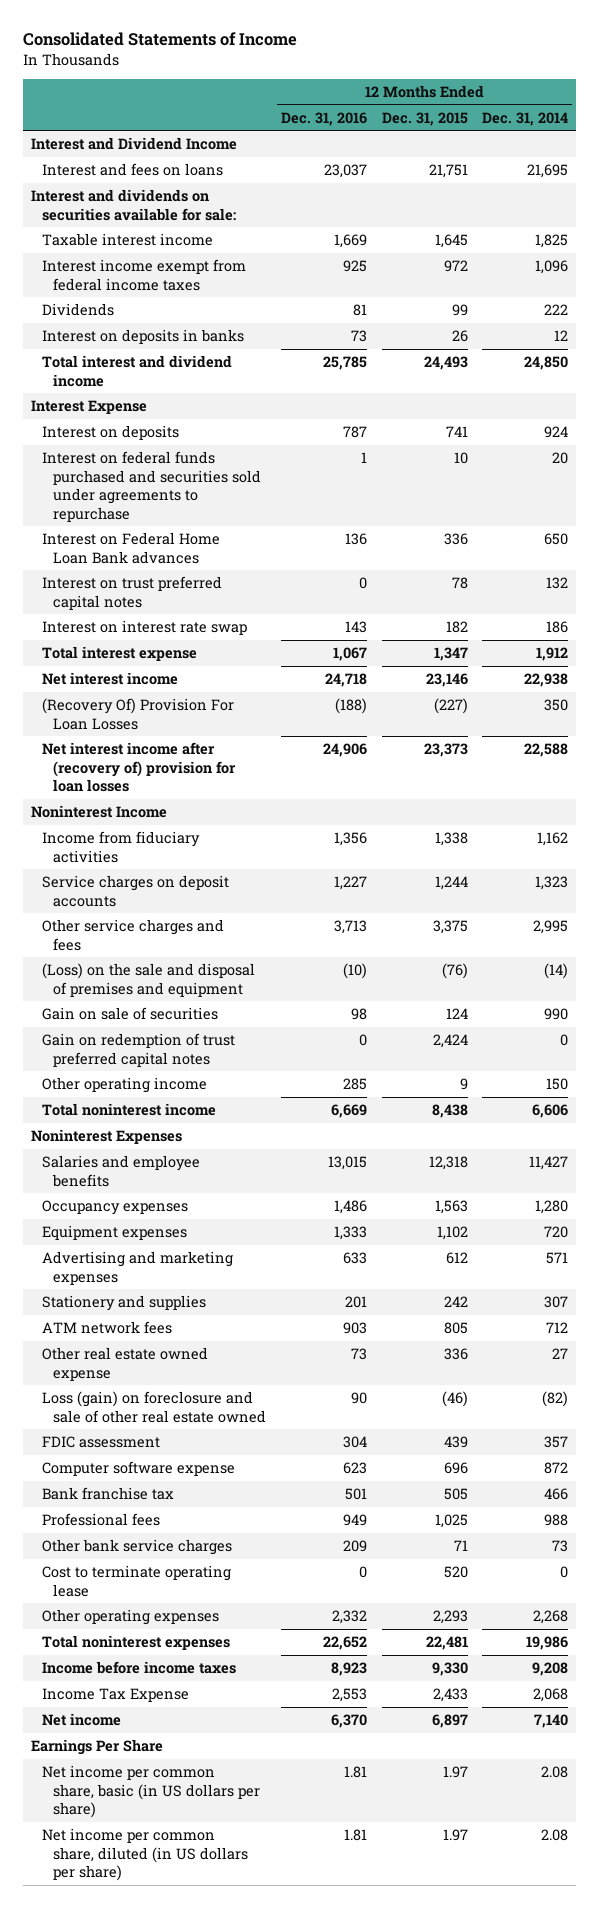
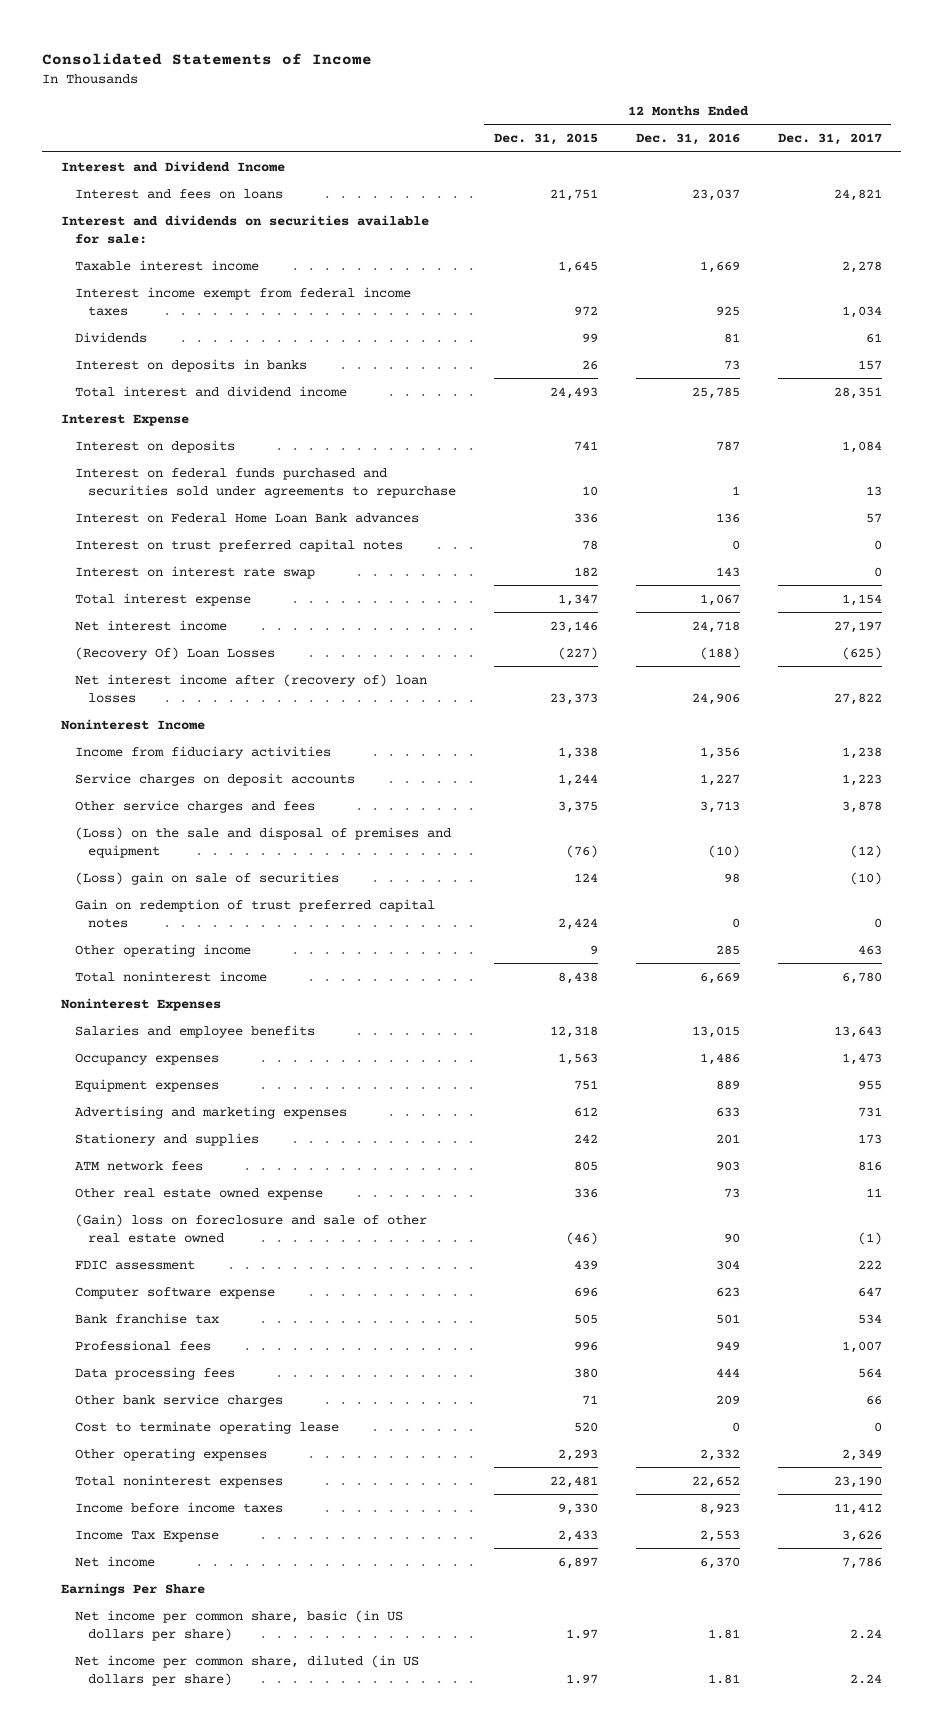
[482,111,569,126] Dec. 31, 2014 -> none
none -> [777,133,882,146] Dec. 31, 2017
[41,697,234,730] (Recovery Of) Provision For Loan Losses -> [74,646,275,660] (Recovery Of) Loan Losses
[41,741,237,793] Net interest income after (recovery of) provision for loan losses -> [74,673,427,703] Net interest income after (recovery of) loan losses
[41,1006,218,1020] Gain on sale of securities -> [74,871,339,885] (Loss) gain on sale of securities
[333,1225,367,1240] 1,333 -> [715,1079,740,1090] 889
[436,1225,468,1240] 1,102 -> [573,1079,598,1090] 751
[41,1390,267,1423] Loss (gain) on foreclosure and sale of other real estate owned -> [74,1213,427,1243] (Gain) loss on foreclosure and sale of other real estate owned
[434,1513,468,1528] 1,025 -> [573,1340,598,1351] 996
none -> [74,1366,235,1380] Data processing fees

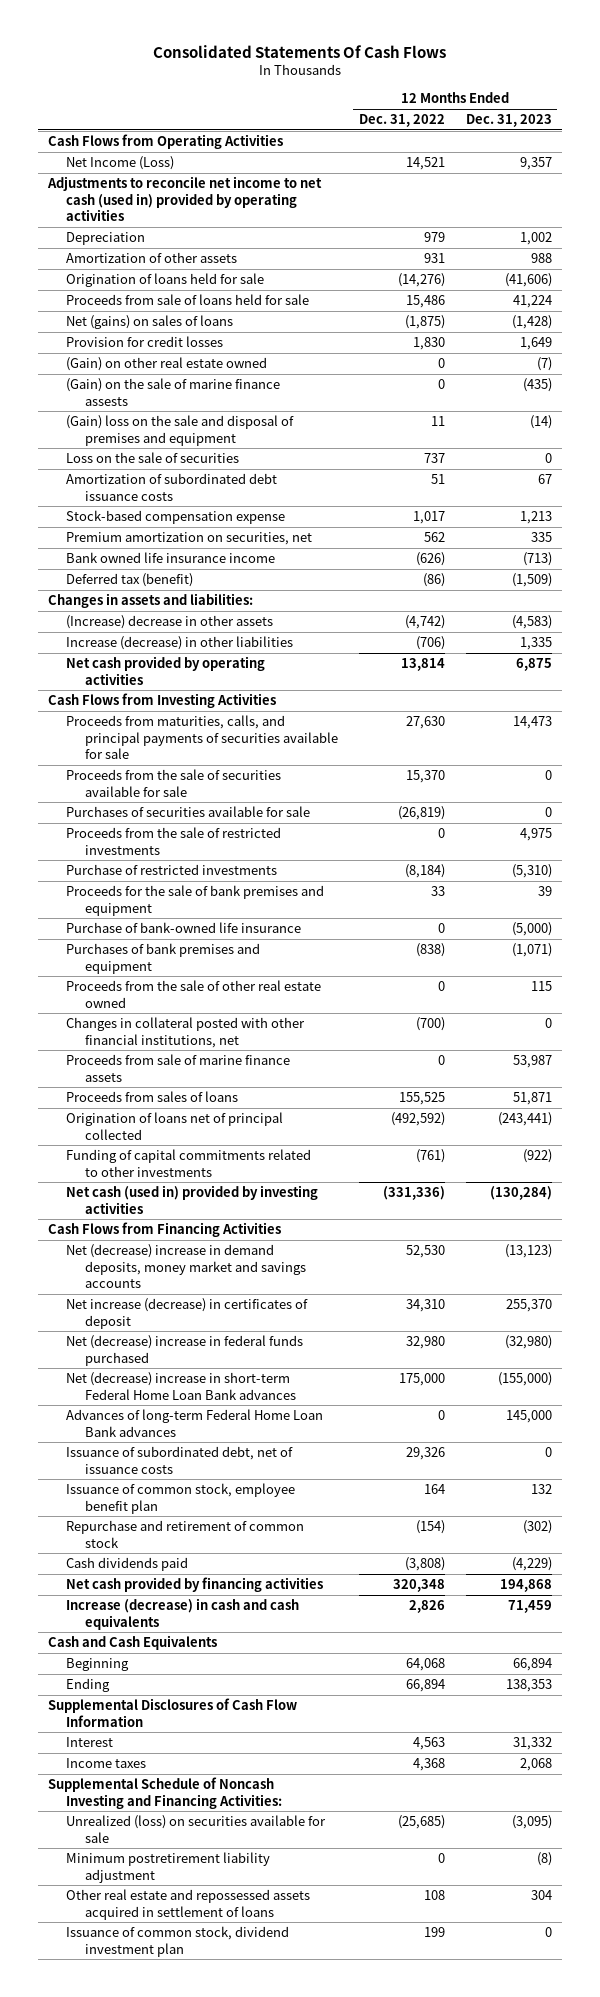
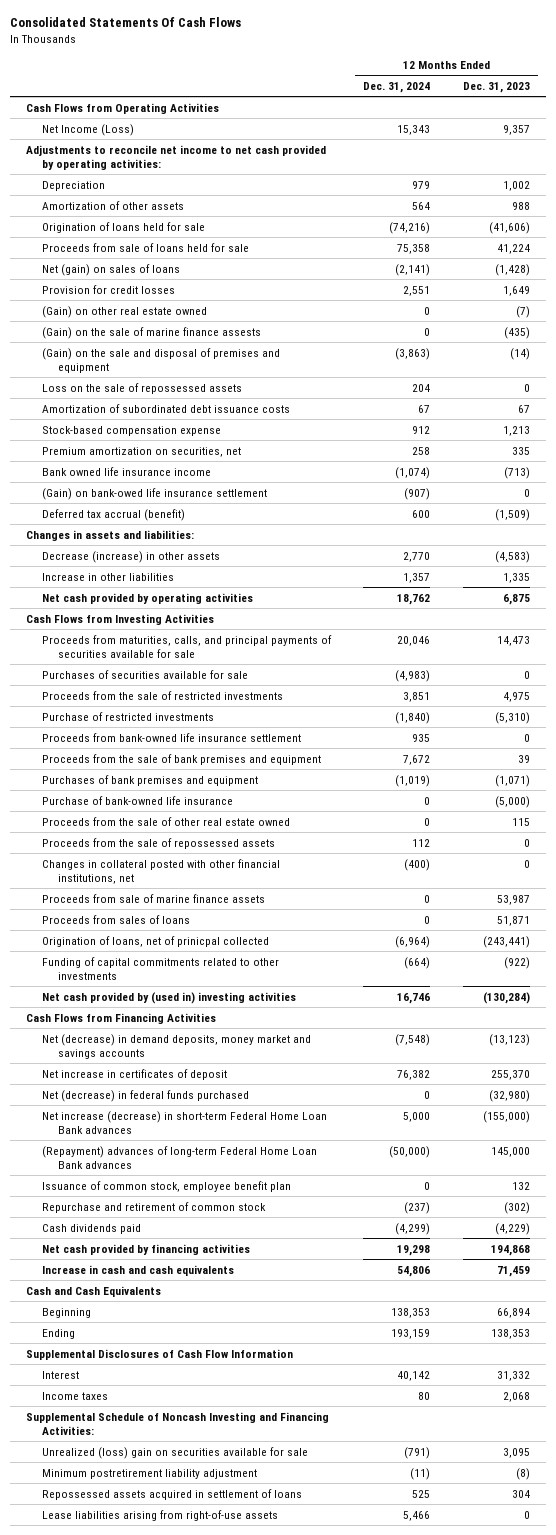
[358,114,445,128] Dec. 31, 2022 -> none
none -> [363,81,431,93] Dec. 31, 2024
[47,176,323,222] Adjustments to reconcile net income to net cash (used in) provided by operating activities -> [25,144,326,170] Adjustments to reconcile net income to net cash provided by operating activities:
[66,315,234,330] Net (gains) on sales of loans -> [41,263,180,276] Net (gain) on sales of loans
[66,415,295,446] (Gain) loss on the sale and disposal of premises and equipment -> [41,347,280,373] (Gain) on the sale and disposal of premises and equipment
[66,452,240,464] Loss on the sale of securities -> [41,382,242,394] Loss on the sale of repossessed assets
none -> [41,487,267,500] (Gain) on bank-owed life insurance settlement
[66,573,194,588] Deferred tax (benefit) -> [41,508,185,521] Deferred tax accrual (benefit)
[66,615,274,630] (Increase) decrease in other assets -> [41,550,220,563] Decrease (increase) in other assets
[66,636,294,651] Increase (decrease) in other liabilities -> [41,572,174,581] Increase in other liabilities
[66,769,282,797] Proceeds from the sale of securities available for sale -> none
none -> [41,732,301,742] Proceeds from bank-owned life insurance settlement
[66,885,325,916] Proceeds for the sale of bank premises and equipment -> [41,753,321,765] Proceeds from the sale of bank premises and equipment
[66,922,302,934] Purchase of bank-owned life insurance -> [41,795,233,805] Purchase of bank-owned life insurance
none -> [41,837,275,849] Proceeds from the sale of repossessed assets
[66,1112,284,1140] Origination of loans net of principal collected -> [41,935,269,947] Origination of loans, net of prinicpal collected
[66,1185,319,1214] Net cash (used in) provided by investing activities -> [41,991,296,1004] Net cash provided by (used in) investing activities
[66,1446,294,1474] Issuance of subordinated debt, net of issuance costs -> none
[66,1244,306,1289] Net (decrease) increase in demand deposits, money market and savings accounts -> [41,1033,311,1059] Net (decrease) in demand deposits, money market and savings accounts
[66,1298,309,1329] Net increase (decrease) in certificates of deposit -> [41,1068,227,1080] Net increase in certificates of deposit
[66,1335,304,1366] Net (decrease) increase in federal funds purchased -> [41,1089,249,1102] Net (decrease) in federal funds purchased
[66,1372,296,1400] Net (decrease) increase in short-term Federal Home Loan Bank advances -> [41,1110,327,1134] Net increase (decrease) in short-term Federal Home Loan Bank advances
[66,1409,324,1437] Advances of long-term Federal Home Loan Bank advances -> [41,1145,317,1169] (Repayment) advances of long-term Federal Home Loan Bank advances
[66,1598,300,1630] Increase (decrease) in cash and cash equivalents -> [41,1264,234,1276] Increase in cash and cash equivalents
[66,1815,327,1843] Unrealized (loss) on securities available for sale -> [41,1446,308,1459] Unrealized (loss) gain on securities available for sale
[511,1815,552,1830] (3,095) -> [503,1447,531,1458] 3,095
[66,1926,290,1957] Issuance of common stock, dividend investment plan -> none
[66,1889,311,1920] Other real estate and repossessed assets acquired in settlement of loans -> [41,1488,302,1500] Repossessed assets acquired in settlement of loans
none -> [41,1509,278,1521] Lease liabilities arising from right-of-use assets

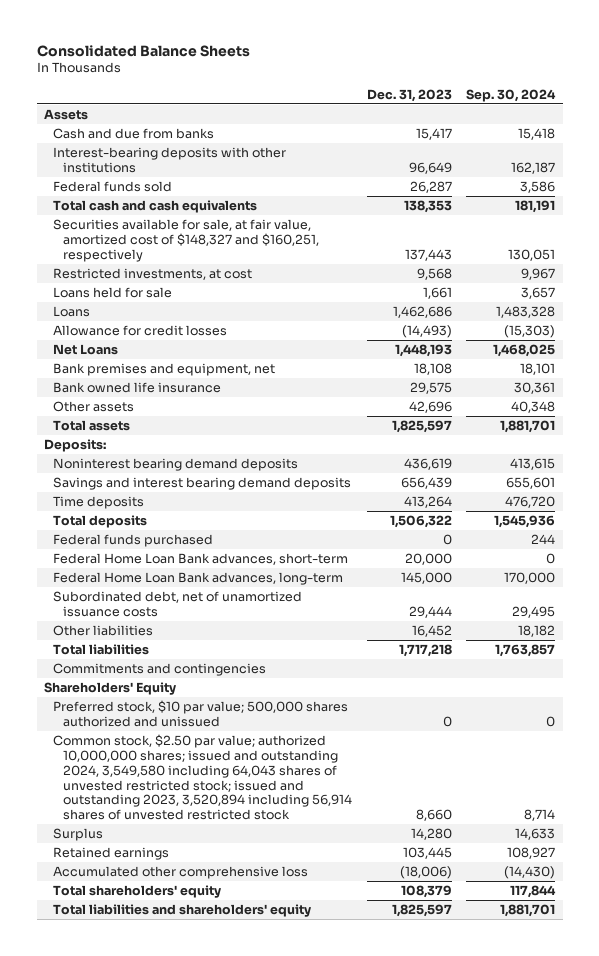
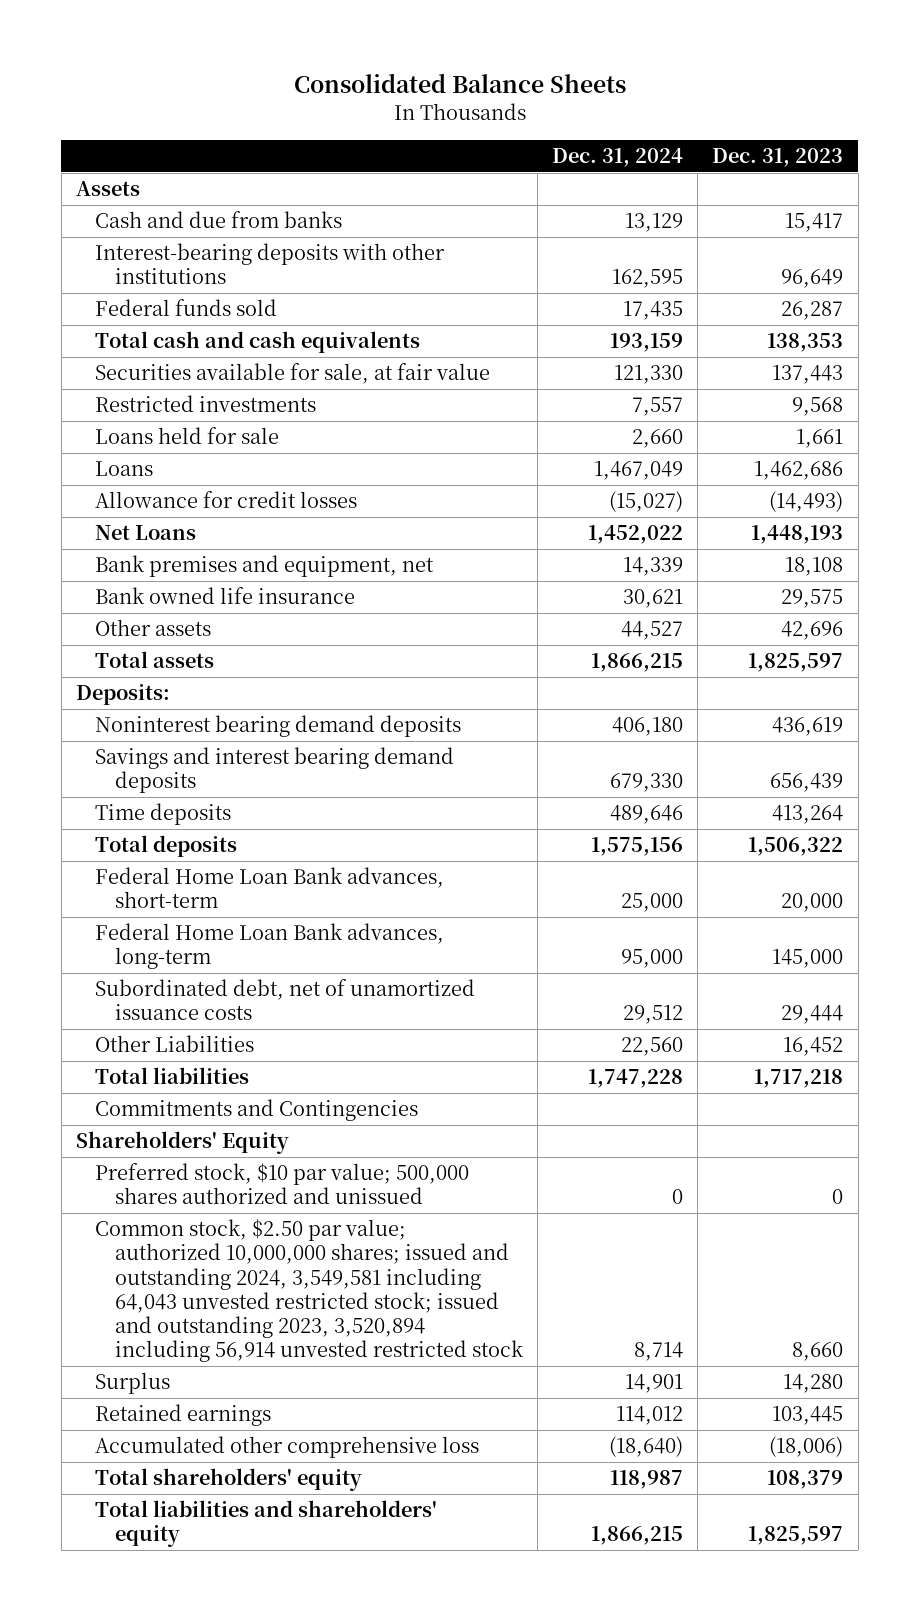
[466,88,557,102] Sep. 30, 2024 -> none
none -> [551,148,683,168] Dec. 31, 2024
[53,219,319,262] Securities available for sale, at fair value, amortized cost of $148,327 and $160,251, respectively -> [95,363,491,385] Securities available for sale, at fair value
[53,268,253,281] Restricted investments, at cost -> [95,395,317,413] Restricted investments
[53,534,214,548] Federal funds purchased -> none
[53,625,154,637] Other liabilities -> [95,1035,255,1053] Other Liabilities
[53,663,267,677] Commitments and contingencies -> [95,1099,419,1122] Commitments and Contingencies
[53,734,352,821] Common stock, $2.50 par value; authorized 10,000,000 shares; issued and outstanding 2024, 3,549,580 including 64,043 shares of unvested restricted stock; issued and outstanding 2023, 3,520,894 including 56,914 shares of unvested restricted stock -> [95,1219,524,1363] Common stock, $2.50 par value; authorized 10,000,000 shares; issued and outstanding 2024, 3,549,581 including 64,043 unvested restricted stock; issued and outstanding 2023, 3,520,894 including 56,914 unvested restricted stock

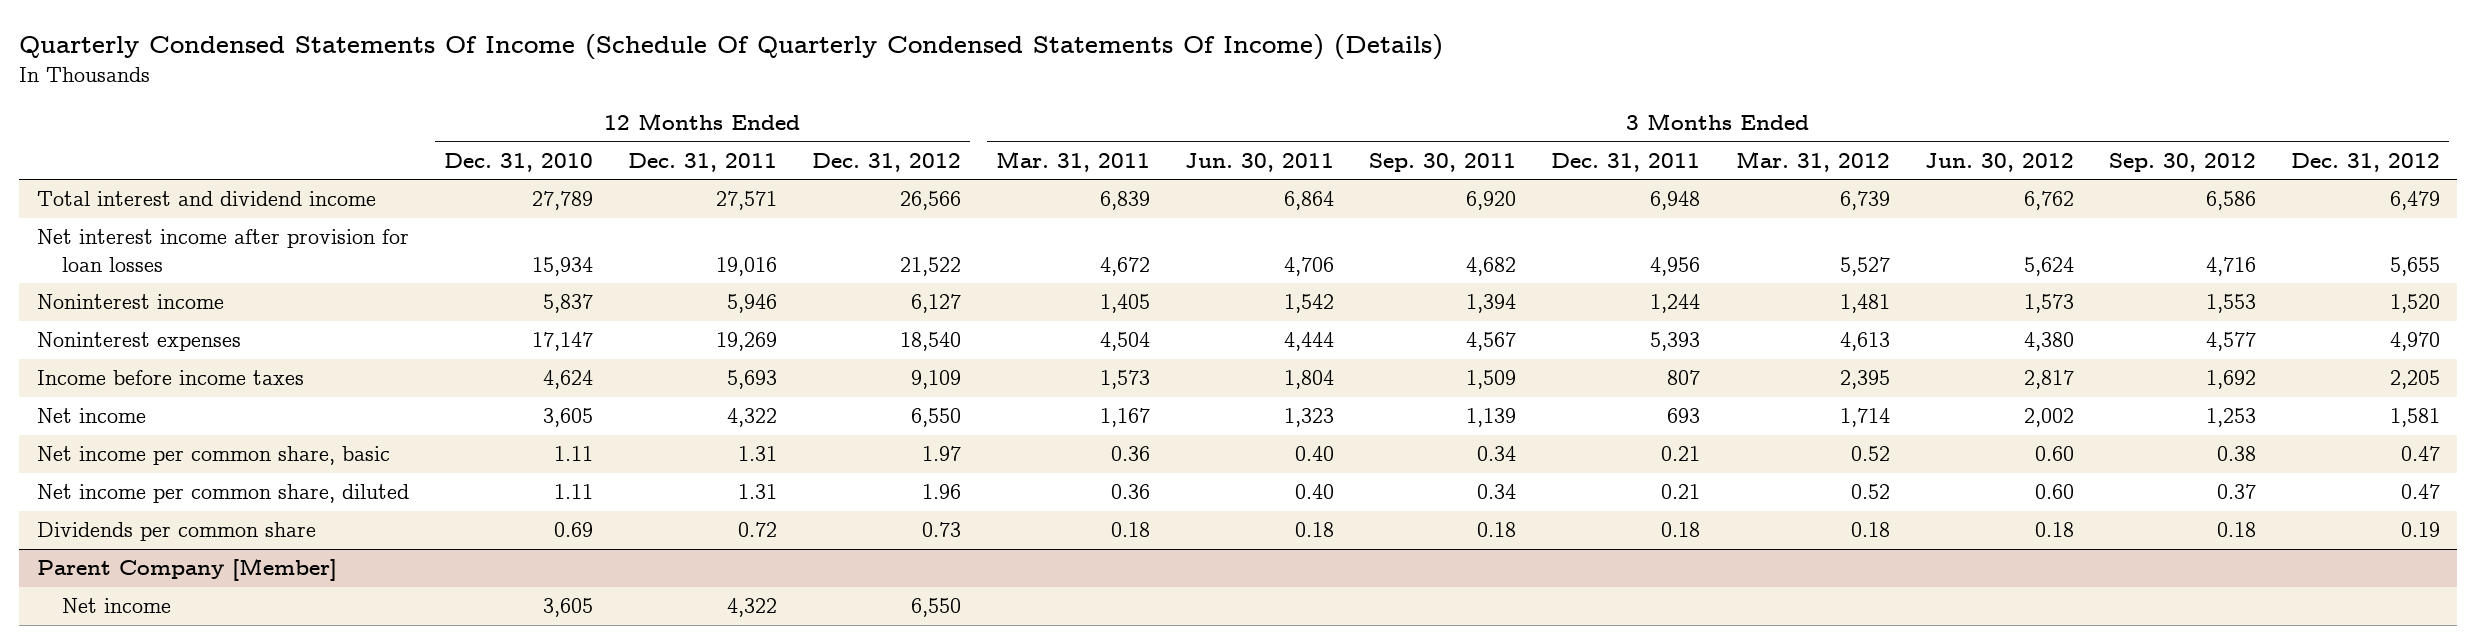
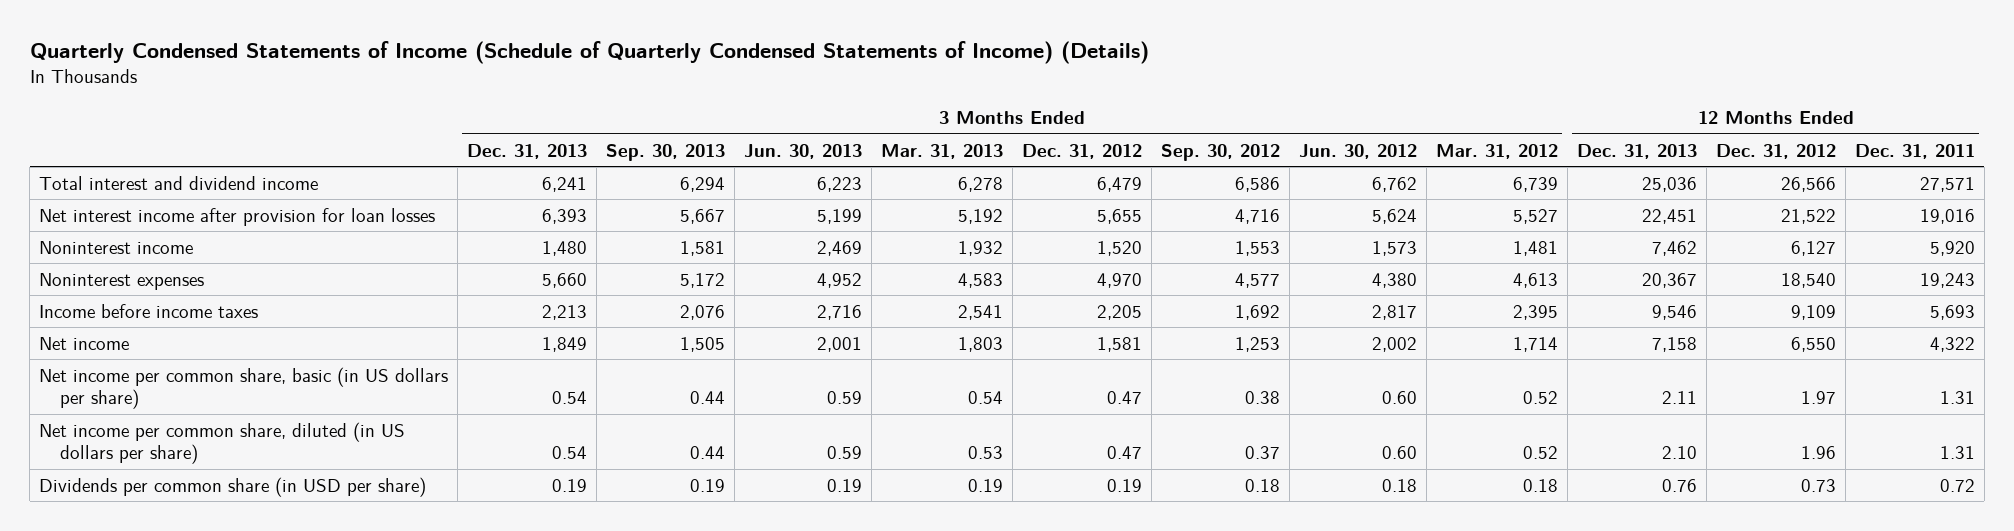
[19,33,1444,60] Quarterly Condensed Statements Of Income (Schedule Of Quarterly Condensed Statements Of Income) (Details) -> [29,41,1149,65] Quarterly Condensed Statements of Income (Schedule of Quarterly Condensed Statements of Income) (Details)
[443,152,593,172] Dec. 31, 2010 -> none
[996,150,1151,172] Mar. 31, 2011 -> none
[1185,152,1335,172] Jun. 30, 2011 -> none
[1369,152,1517,172] Sep. 30, 2011 -> none
[1551,152,1701,172] Dec. 31, 2011 -> none
none -> [466,143,587,159] Dec. 31, 2013
none -> [605,143,725,161] Sep. 30, 2013
none -> [743,143,862,159] Jun. 30, 2013
none -> [880,143,1003,159] Mar. 31, 2013
none -> [1576,143,1697,159] Dec. 31, 2013
[726,294,777,314] 5,946 -> [1929,240,1975,256] 5,920
[715,332,777,352] 19,269 -> [1919,272,1975,288] 19,243
[36,558,337,582] Parent Company [Member] -> none
[62,598,172,614] Net income -> none
[36,446,390,466] Net income per common share, basic -> [39,366,449,410] Net income per common share, basic (in US dollars per share)
[36,484,409,504] Net income per common share, diluted -> [39,421,406,465] Net income per common share, diluted (in US dollars per share)
[36,522,316,542] Dividends per common share -> [39,476,427,497] Dividends per common share (in USD per share)

